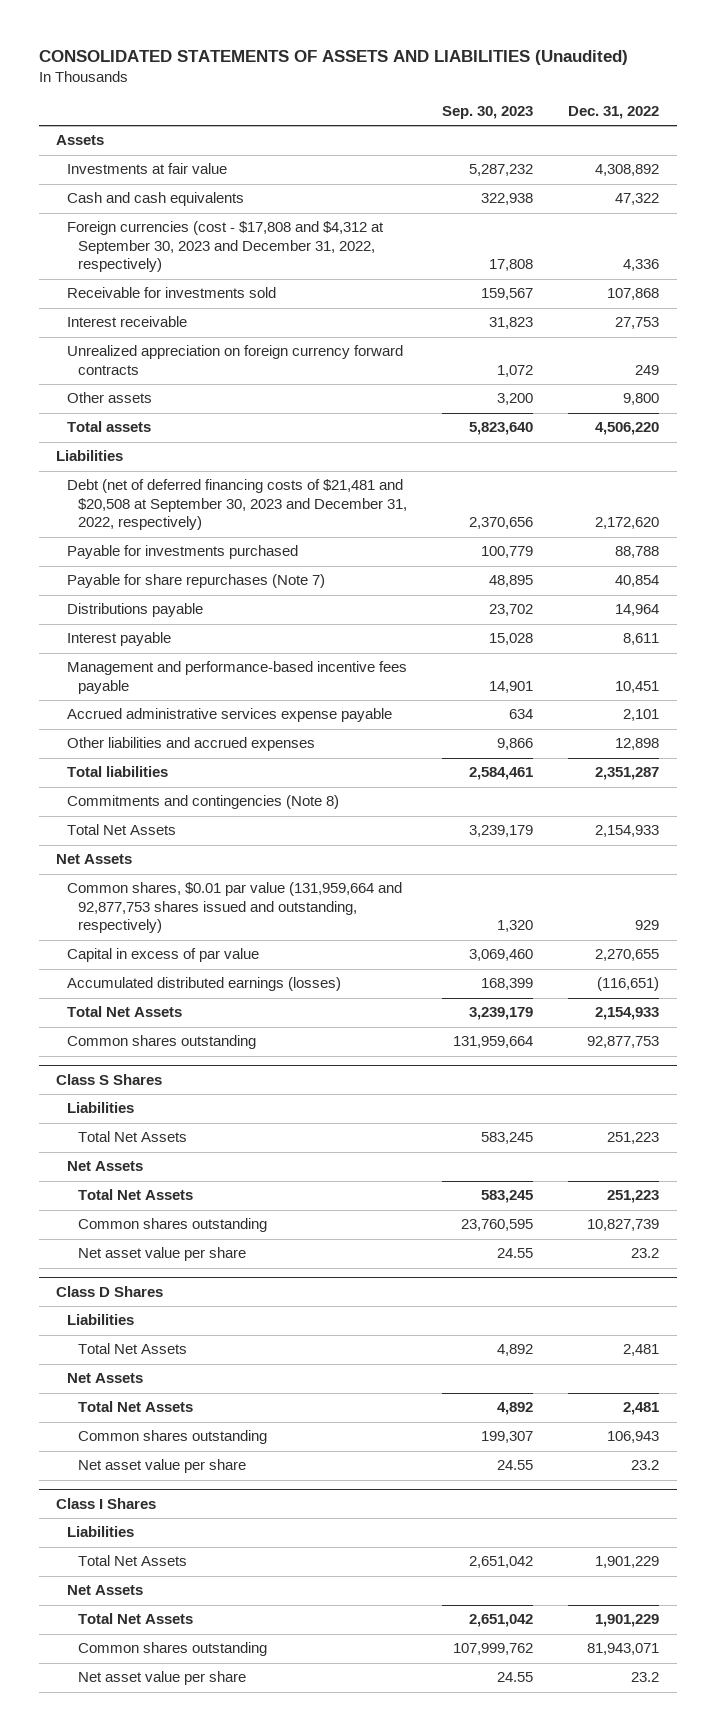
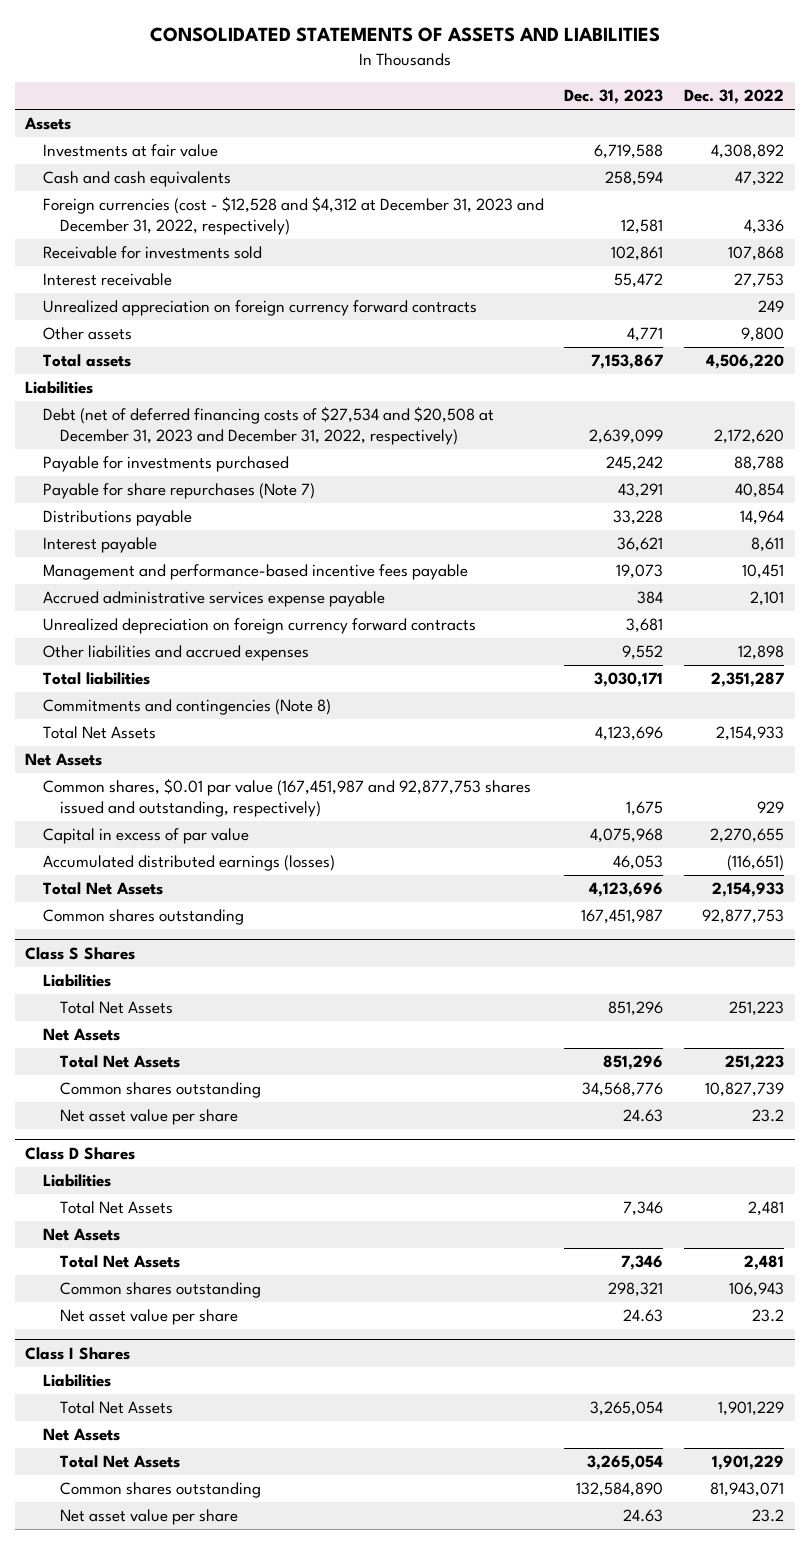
[38,49,628,65] CONSOLIDATED STATEMENTS OF ASSETS AND LIABILITIES (Unaudited) -> [149,27,660,43] CONSOLIDATED STATEMENTS OF ASSETS AND LIABILITIES
[442,106,534,120] Sep. 30, 2023 -> none
none -> [564,89,664,105] Dec. 31, 2023
[67,221,385,273] Foreign currencies (cost - $17,808 and $4,312 at September 30, 2023 and December 31, 2022, respectively) -> [42,196,544,235] Foreign currencies (cost - $12,528 and $4,312 at December 31, 2023 and December 31, 2022, respectively)
[67,479,408,531] Debt (net of deferred financing costs of $21,481 and $20,508 at September 30, 2023 and December 31, 2022, respectively) -> [42,406,494,445] Debt (net of deferred financing costs of $27,534 and $20,508 at December 31, 2023 and December 31, 2022, respectively)
none -> [42,618,476,635] Unrealized depreciation on foreign currency forward contracts
[67,882,403,934] Common shares, $0.01 par value (131,959,664 and 92,877,753 shares issued and outstanding, respectively) -> [42,778,531,817] Common shares, $0.01 par value (167,451,987 and 92,877,753 shares issued and outstanding, respectively)

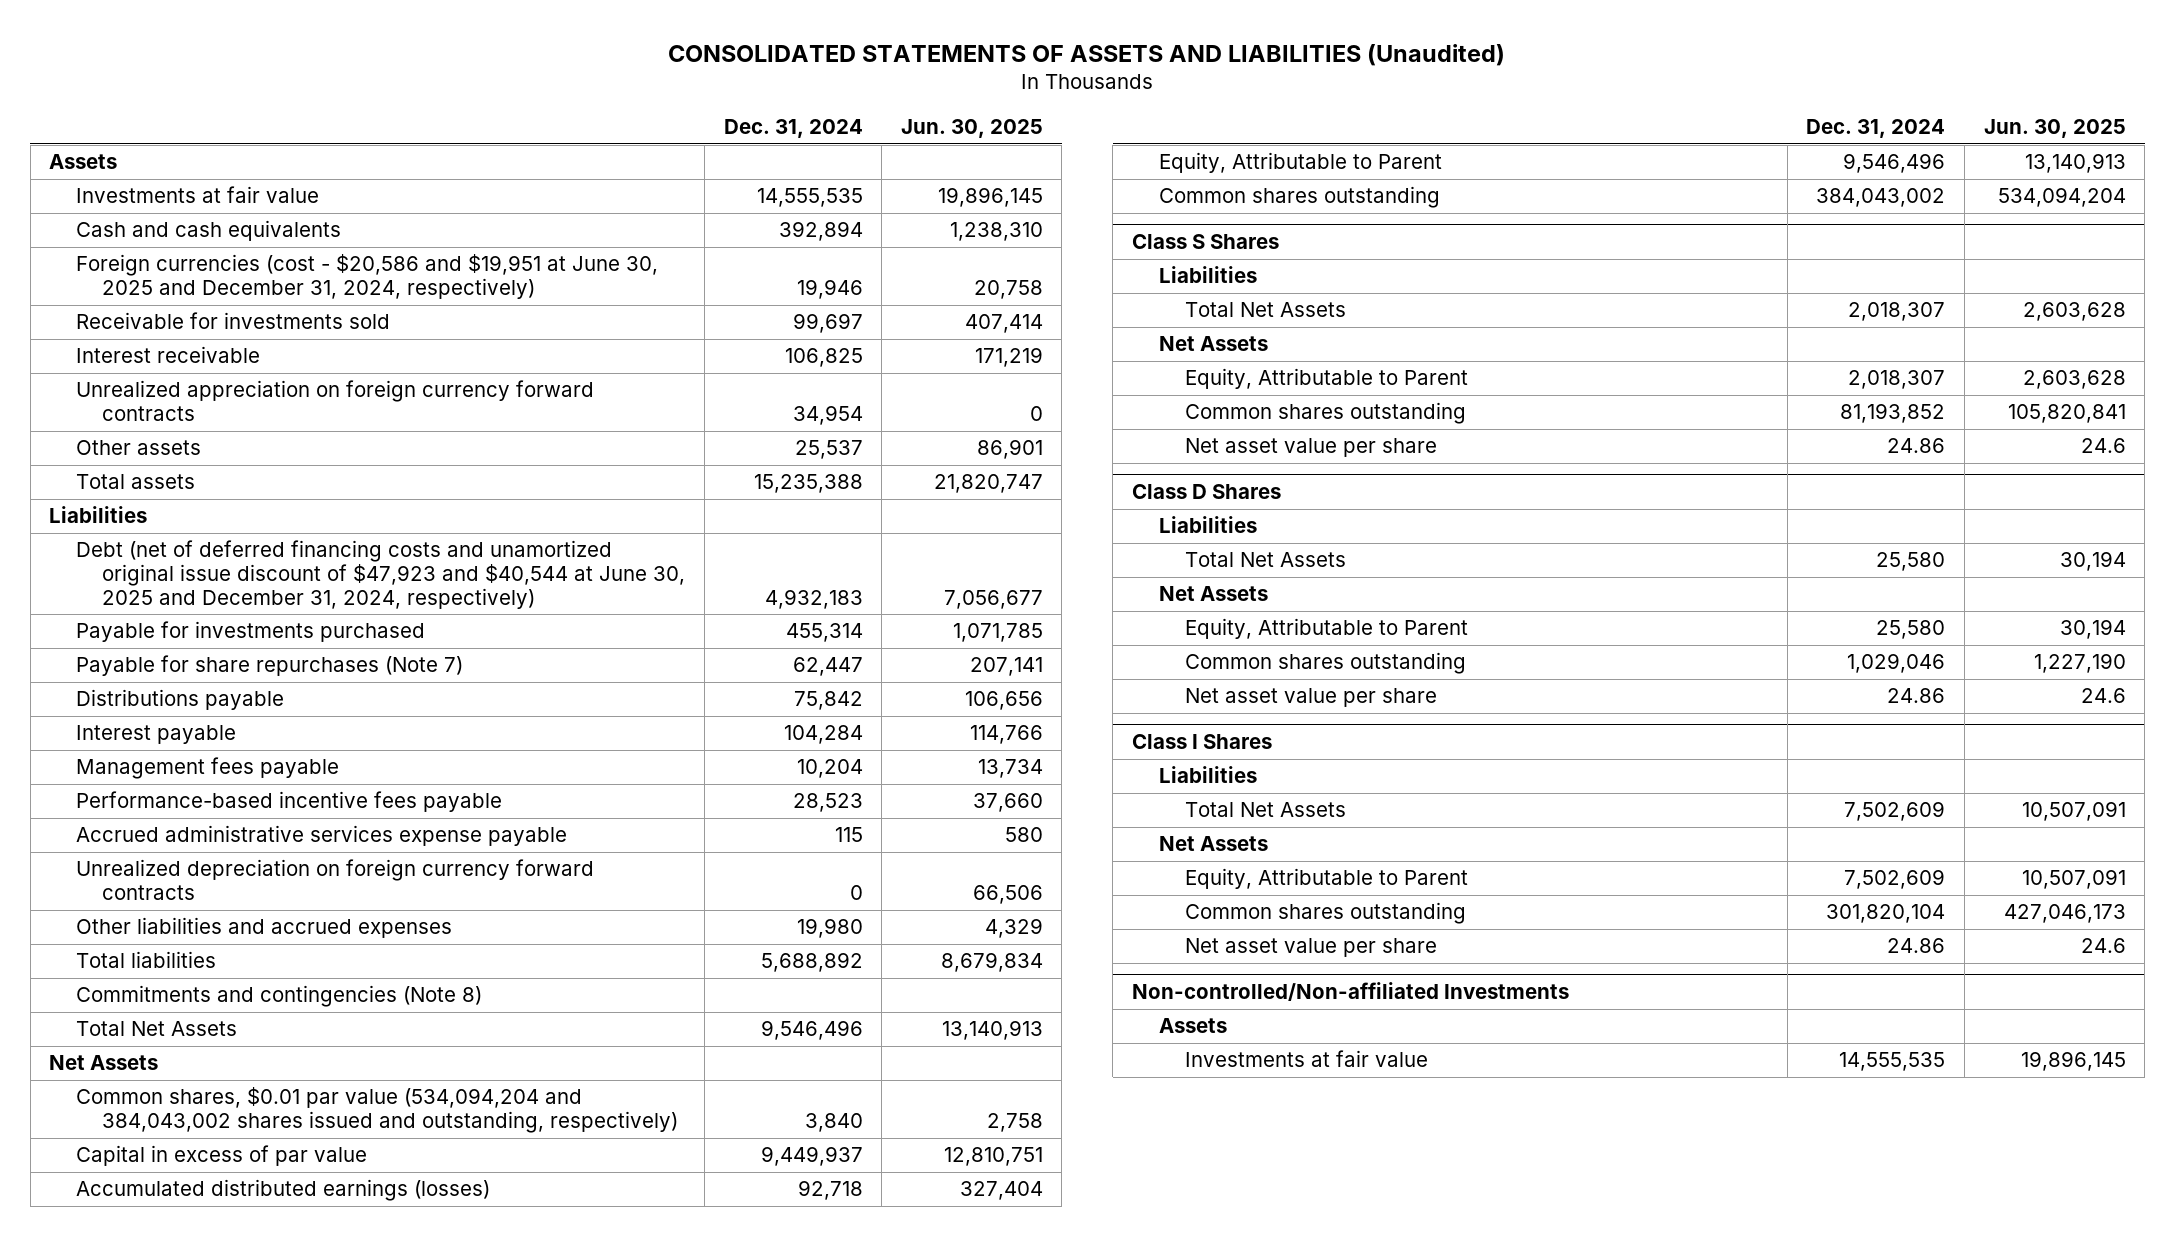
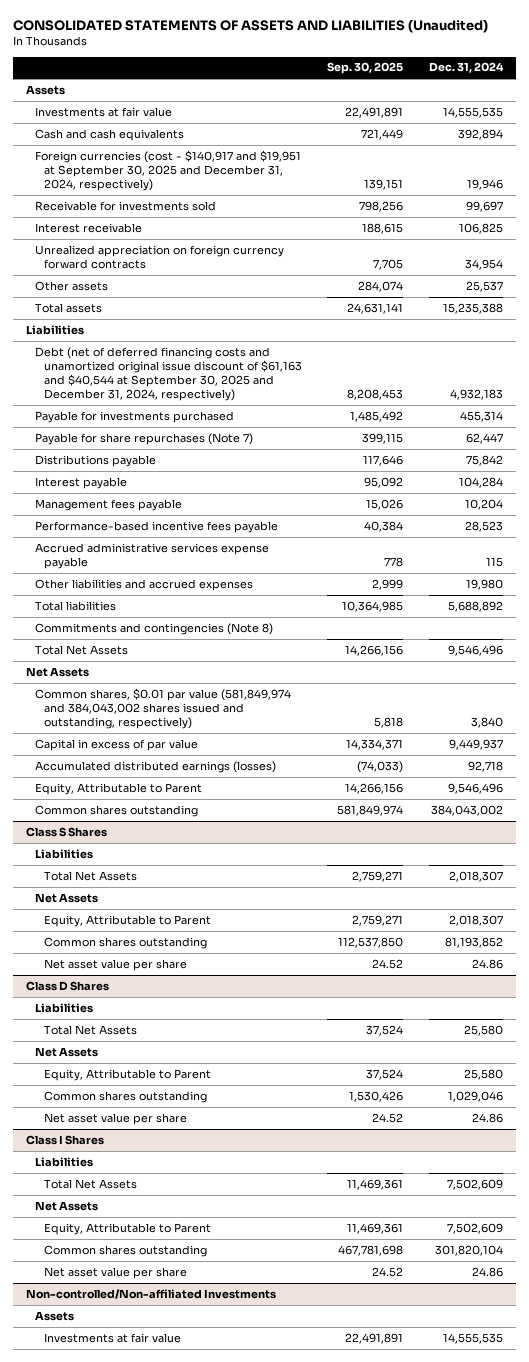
[900,119,1043,139] Jun. 30, 2025 -> none
none -> [327,62,404,75] Sep. 30, 2025
[75,254,658,299] Foreign currencies (cost - $20,586 and $19,951 at June 30, 2025 and December 31, 2024, respectively) -> [34,149,301,191] Foreign currencies (cost - $140,917 and $19,951 at September 30, 2025 and December 31, 2024, respectively)
[75,540,686,609] Debt (net of deferred financing costs and unamortized original issue discount of $47,923 and $40,544 at June 30, 2025 and December 31, 2024, respectively) -> [34,346,302,402] Debt (net of deferred financing costs and unamortized original issue discount of $61,163 and $40,544 at September 30, 2025 and December 31, 2024, respectively)
[75,859,594,900] Unrealized depreciation on foreign currency forward contracts -> none
[75,1087,679,1133] Common shares, $0.01 par value (534,094,204 and 384,043,002 shares issued and outstanding, respectively) -> [34,687,291,729] Common shares, $0.01 par value (581,849,974 and 384,043,002 shares issued and outstanding, respectively)

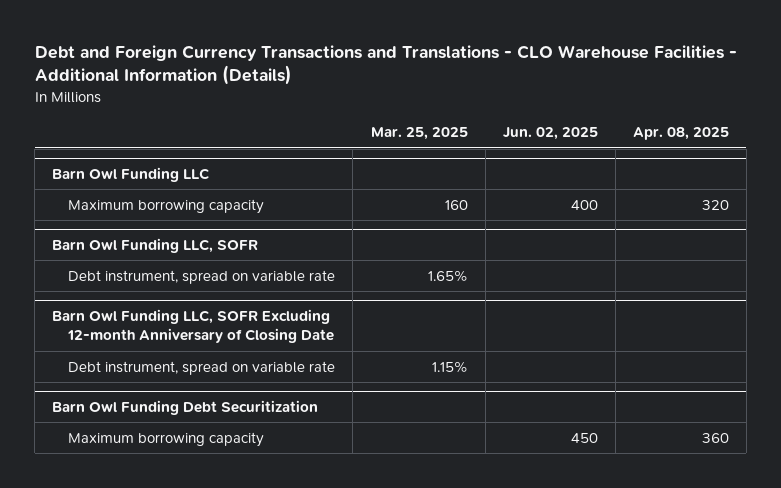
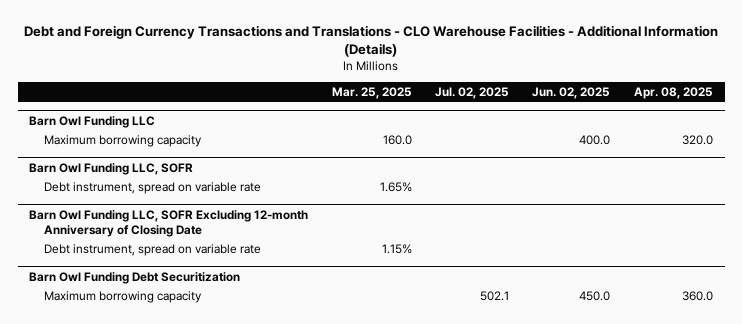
none -> [435,87,510,100] Jul. 02, 2025
[444,199,468,210] 160 -> [382,135,412,146] 160.0
[570,199,598,210] 400 -> [579,135,611,146] 400.0
[701,199,729,210] 320 -> [681,135,713,146] 320.0
[570,432,598,443] 450 -> [579,291,611,302] 450.0
[701,432,729,443] 360 -> [681,291,713,302] 360.0

